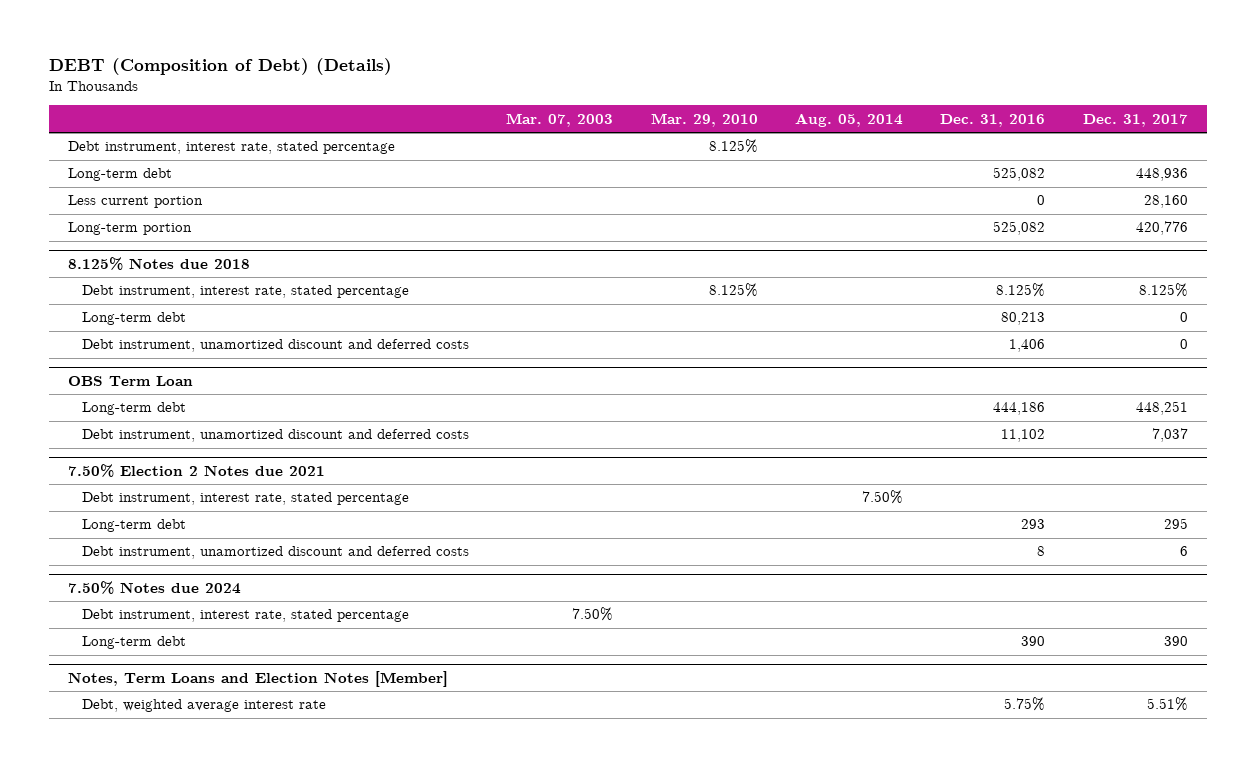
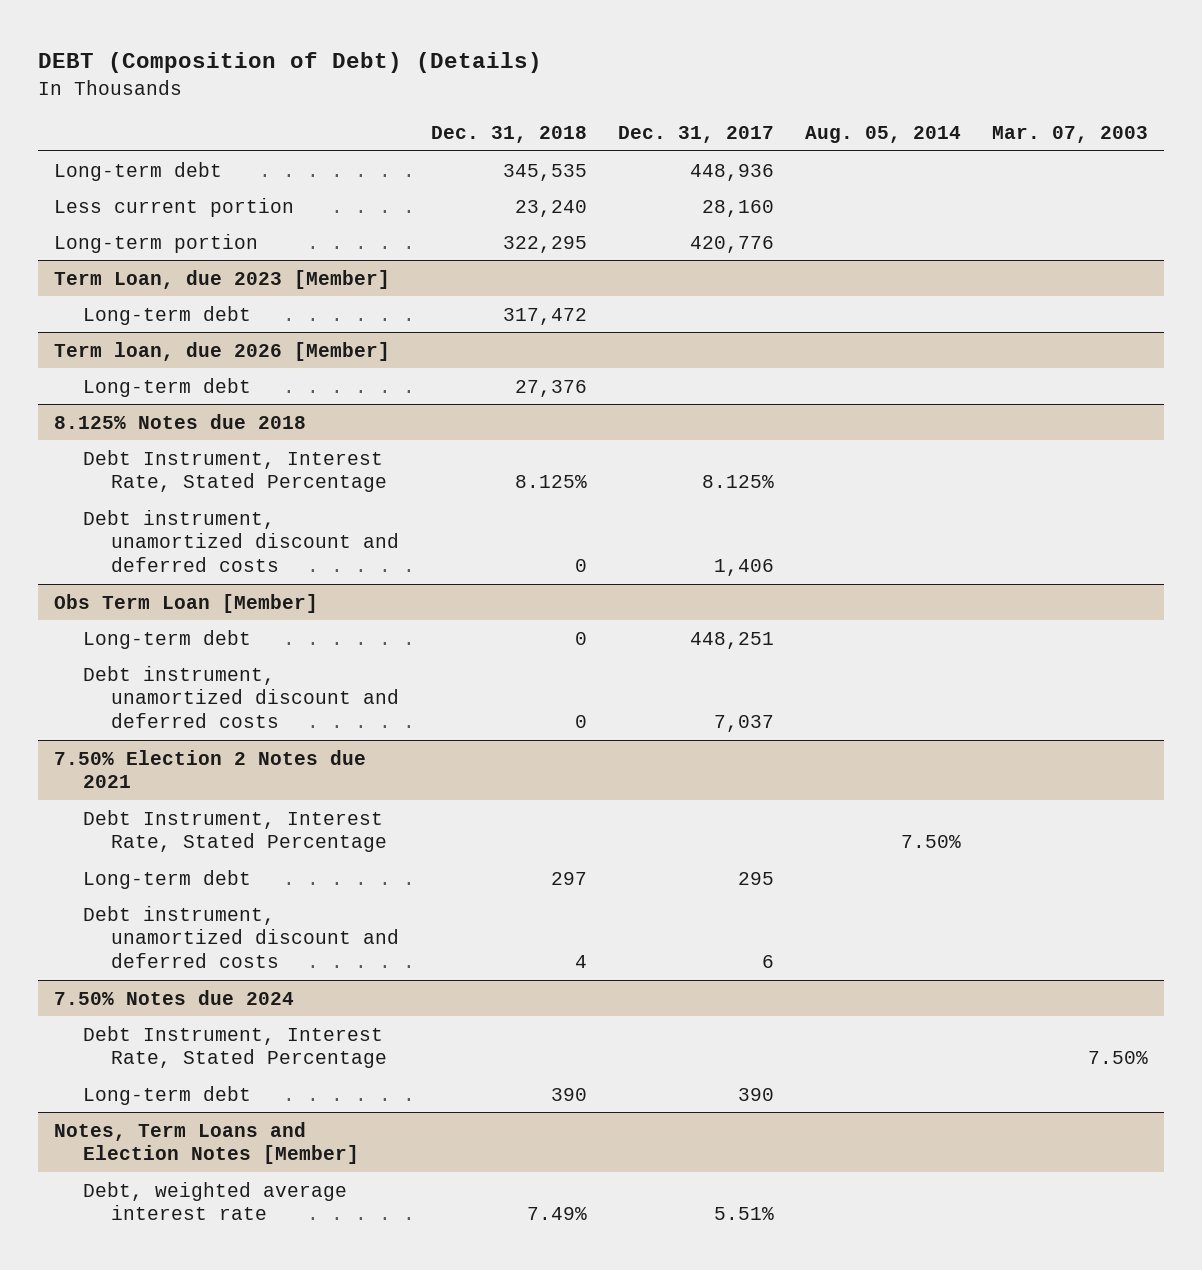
[650,112,758,127] Mar. 29, 2010 -> none
[940,113,1046,127] Dec. 31, 2016 -> none
none -> [430,126,587,144] Dec. 31, 2018
[67,141,395,155] Debt instrument, interest rate, stated percentage -> none
none -> [53,269,390,289] Term Loan, due 2023 [Member]
none -> [82,305,251,325] Long-term debt
none -> [53,341,390,361] Term loan, due 2026 [Member]
none -> [82,377,251,397] Long-term debt
[81,312,186,326] Long-term debt -> none
[81,285,409,299] Debt instrument, interest rate, stated percentage -> [82,449,388,493] Debt Instrument, Interest Rate, Stated Percentage
[1179,339,1188,350] 0 -> [713,558,774,576] 1,406
[67,375,193,386] OBS Term Loan -> [53,593,318,613] Obs Term Loan [Member]
[81,492,409,506] Debt instrument, interest rate, stated percentage -> [82,809,388,853] Debt Instrument, Interest Rate, Stated Percentage
[81,609,409,623] Debt instrument, interest rate, stated percentage -> [82,1025,388,1069] Debt Instrument, Interest Rate, Stated Percentage

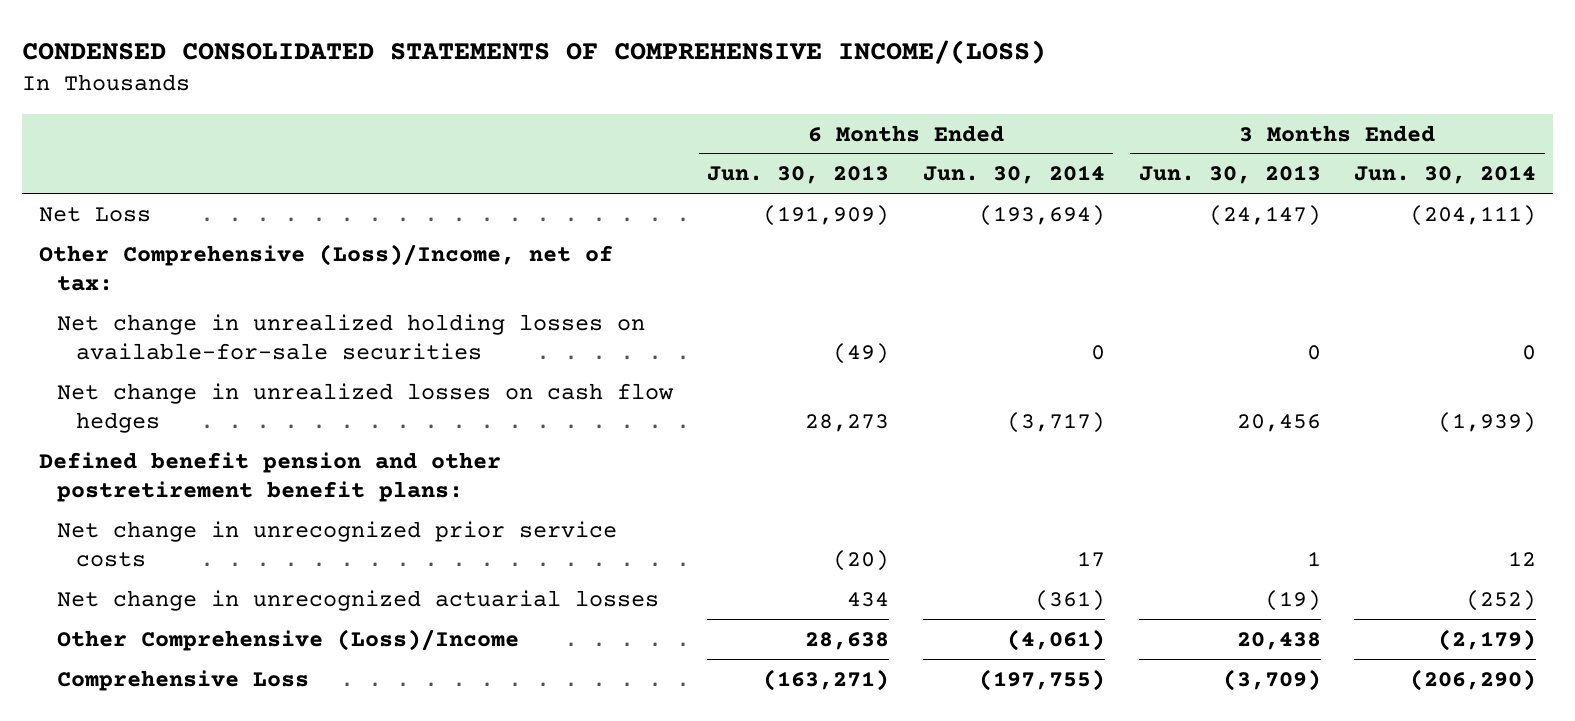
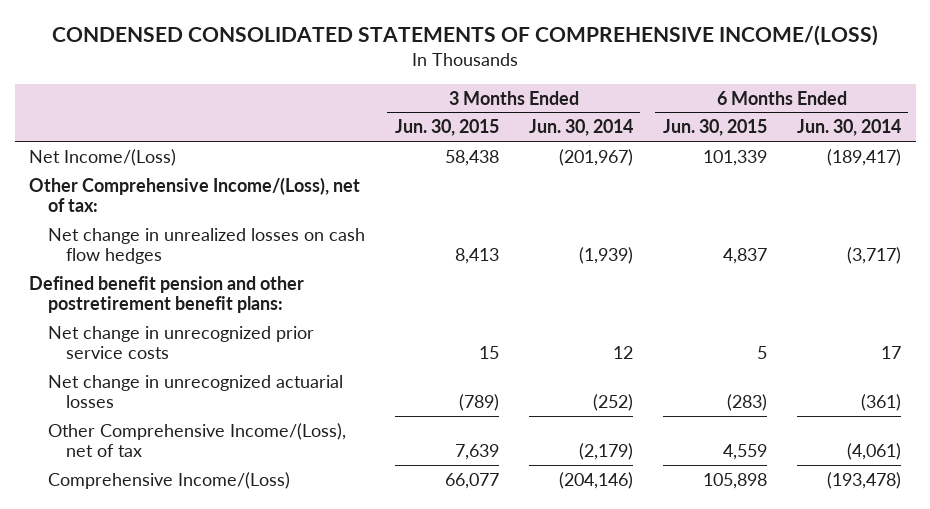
[707,165,890,185] Jun. 30, 2013 -> none
[1138,165,1321,185] Jun. 30, 2013 -> none
none -> [394,119,499,137] Jun. 30, 2015
none -> [662,119,767,137] Jun. 30, 2015
[57,313,646,361] Net change in unrealized holding losses on available-for-sale securities -> none
[38,206,151,222] Net Loss -> [29,148,177,166] Net Income/(Loss)
[978,204,1105,226] (193,694) -> [826,148,901,166] (189,417)
[1410,204,1537,226] (204,111) -> [558,148,633,166] (201,967)
[38,243,613,292] Other Comprehensive (Loss)/Income, net of tax: -> [29,176,361,213] Other Comprehensive Income/(Loss), net of tax:
[57,628,520,651] Other Comprehensive (Loss)/Income -> [47,422,346,458] Other Comprehensive Income/(Loss), net of tax
[57,669,310,691] Comprehensive Loss -> [47,471,290,489] Comprehensive Income/(Loss)
[978,668,1105,691] (197,755) -> [826,471,901,489] (193,478)
[1410,668,1537,691] (206,290) -> [558,471,633,489] (204,146)

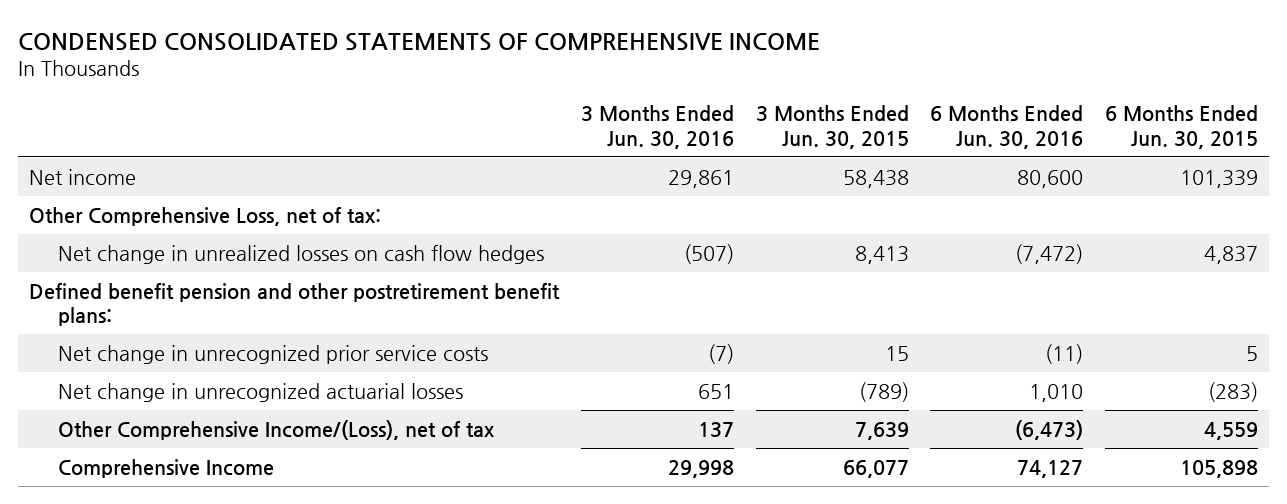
[52,25,879,47] CONDENSED CONSOLIDATED STATEMENTS OF COMPREHENSIVE INCOME/(LOSS) -> [18,32,821,51] CONDENSED CONSOLIDATED STATEMENTS OF COMPREHENSIVE INCOME
[528,119,633,137] Jun. 30, 2014 -> none
[796,119,901,137] Jun. 30, 2014 -> none
none -> [580,105,734,149] 3 Months Ended Jun. 30, 2016
none -> [930,105,1084,149] 6 Months Ended Jun. 30, 2016
[29,148,177,166] Net Income/(Loss) -> [29,168,137,185] Net income
[29,176,361,213] Other Comprehensive Income/(Loss), net of tax: -> [29,206,382,226] Other Comprehensive Loss, net of tax:
[47,471,290,489] Comprehensive Income/(Loss) -> [58,458,275,478] Comprehensive Income

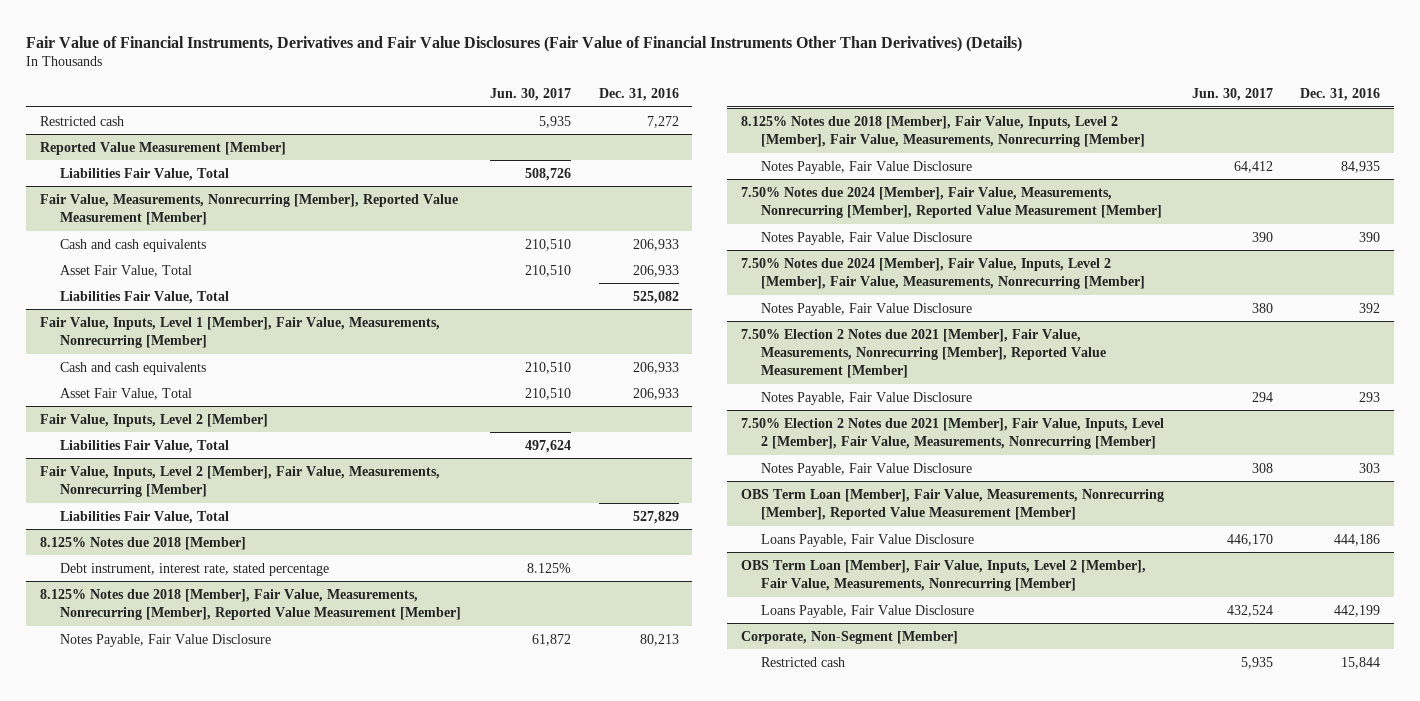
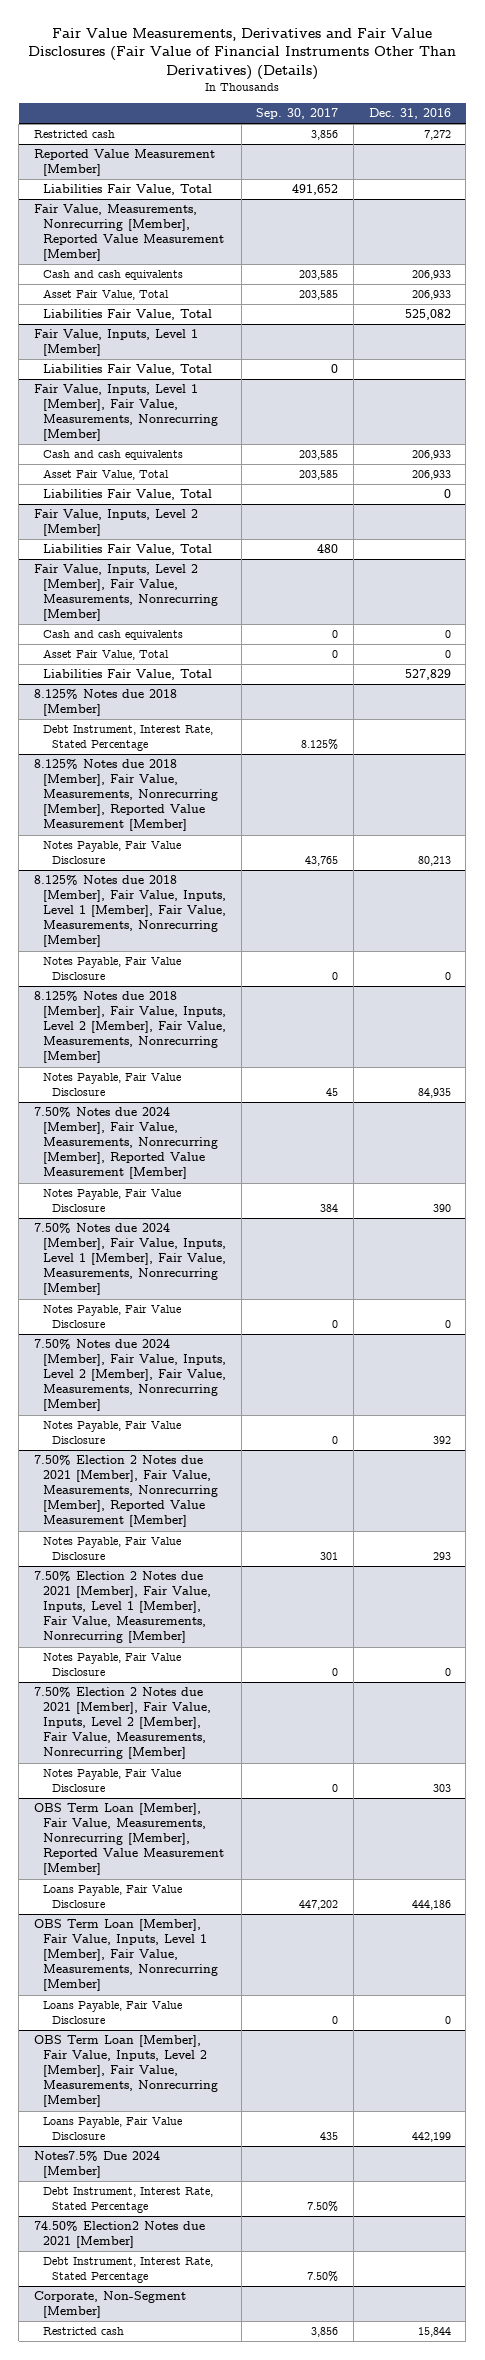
[25,35,1022,52] Fair Value of Financial Instruments, Derivatives and Fair Value Disclosures (Fair Value of Financial Instruments Other Than Derivatives) (Details) -> [28,27,457,80] Fair Value Measurements, Derivatives and Fair Value Disclosures (Fair Value of Financial Instruments Other Than Derivatives) (Details)
[490,88,572,102] Jun. 30, 2017 -> none
none -> [256,108,339,120] Sep. 30, 2017
none -> [34,329,199,357] Fair Value, Inputs, Level 1 [Member]
none -> [42,364,212,376] Liabilities Fair Value, Total
none -> [42,489,212,501] Liabilities Fair Value, Total
none -> [42,630,183,641] Cash and cash equivalents
none -> [42,649,169,661] Asset Fair Value, Total
[59,562,329,576] Debt instrument, interest rate, stated percentage -> [42,725,213,752] Debt Instrument, Interest Rate, Stated Percentage
none -> [34,875,226,948] 8.125% Notes due 2018 [Member], Fair Value, Inputs, Level 1 [Member], Fair Value, Measurements, Nonrecurring [Member]
none -> [42,957,181,981] Notes Payable, Fair Value Disclosure
none -> [34,1223,226,1296] 7.50% Notes due 2024 [Member], Fair Value, Inputs, Level 1 [Member], Fair Value, Measurements, Nonrecurring [Member]
none -> [42,1305,181,1329] Notes Payable, Fair Value Disclosure
none -> [34,1571,211,1644] 7.50% Election 2 Notes due 2021 [Member], Fair Value, Inputs, Level 1 [Member], Fair Value, Measurements, Nonrecurring [Member]
none -> [42,1653,181,1677] Notes Payable, Fair Value Disclosure
none -> [34,1919,218,1992] OBS Term Loan [Member], Fair Value, Inputs, Level 1 [Member], Fair Value, Measurements, Nonrecurring [Member]
none -> [42,2001,182,2025] Loans Payable, Fair Value Disclosure
none -> [34,2151,161,2179] Notes7.5% Due 2024 [Member]
none -> [42,2187,213,2214] Debt Instrument, Interest Rate, Stated Percentage
none -> [34,2221,206,2249] 74.50% Election2 Notes due 2021 [Member]
none -> [42,2257,213,2284] Debt Instrument, Interest Rate, Stated Percentage

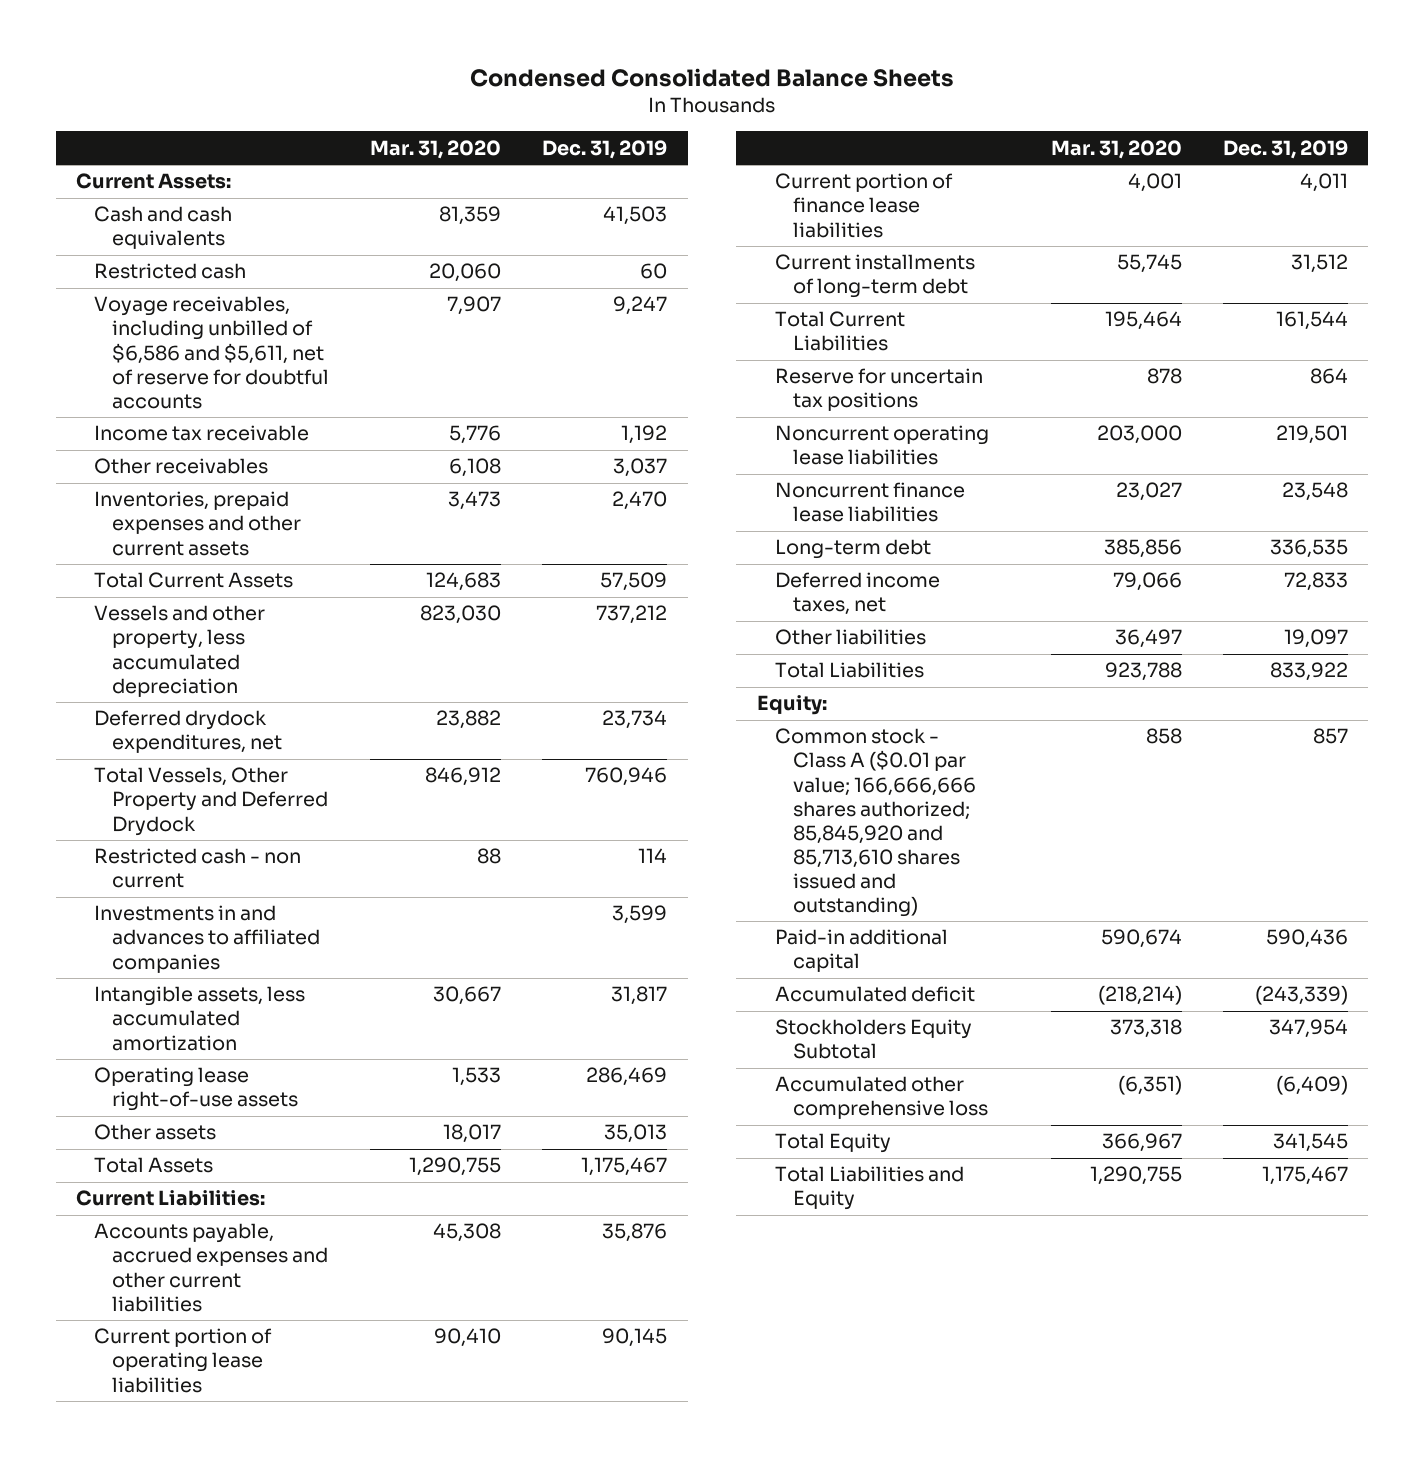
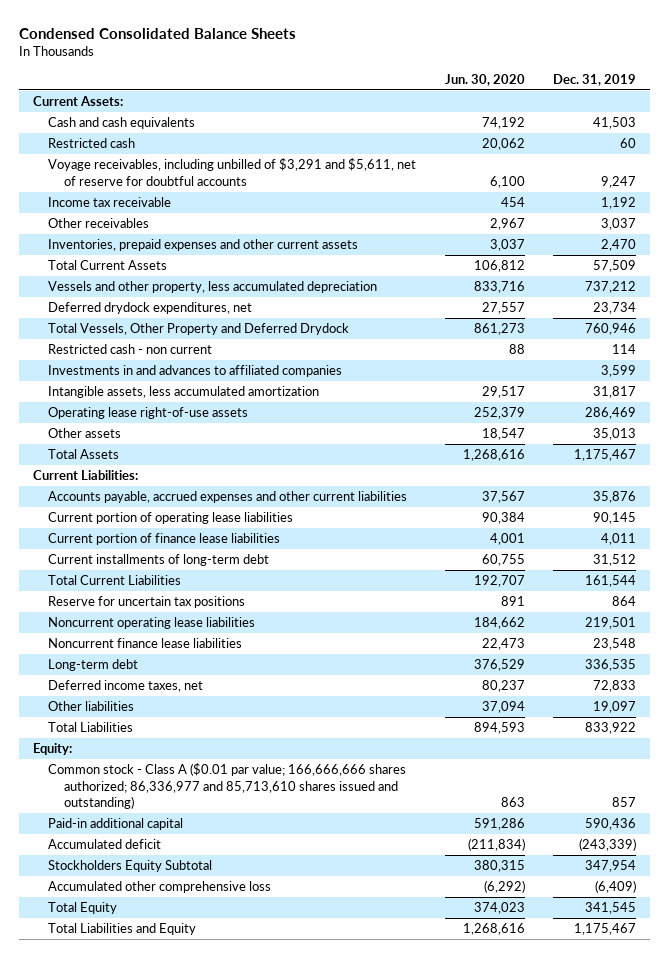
[370,139,502,159] Mar. 31, 2020 -> none
none -> [444,73,525,86] Jun. 30, 2020
[94,296,330,409] Voyage receivables, including unbilled of $6,586 and $5,611, net of reserve for doubtful accounts -> [48,158,417,186] Voyage receivables, including unbilled of $3,291 and $5,611, net of reserve for doubtful accounts
[774,728,976,917] Common stock - Class A ($0.01 par value; 166,666,666 shares authorized; 85,845,920 and 85,713,610 shares issued and outstanding) -> [48,763,407,810] Common stock - Class A ($0.01 par value; 166,666,666 shares authorized; 86,336,977 and 85,713,610 shares issued and outstanding)

